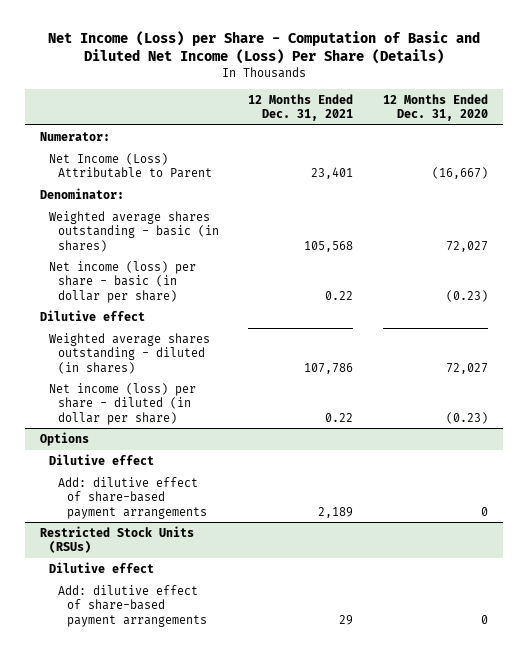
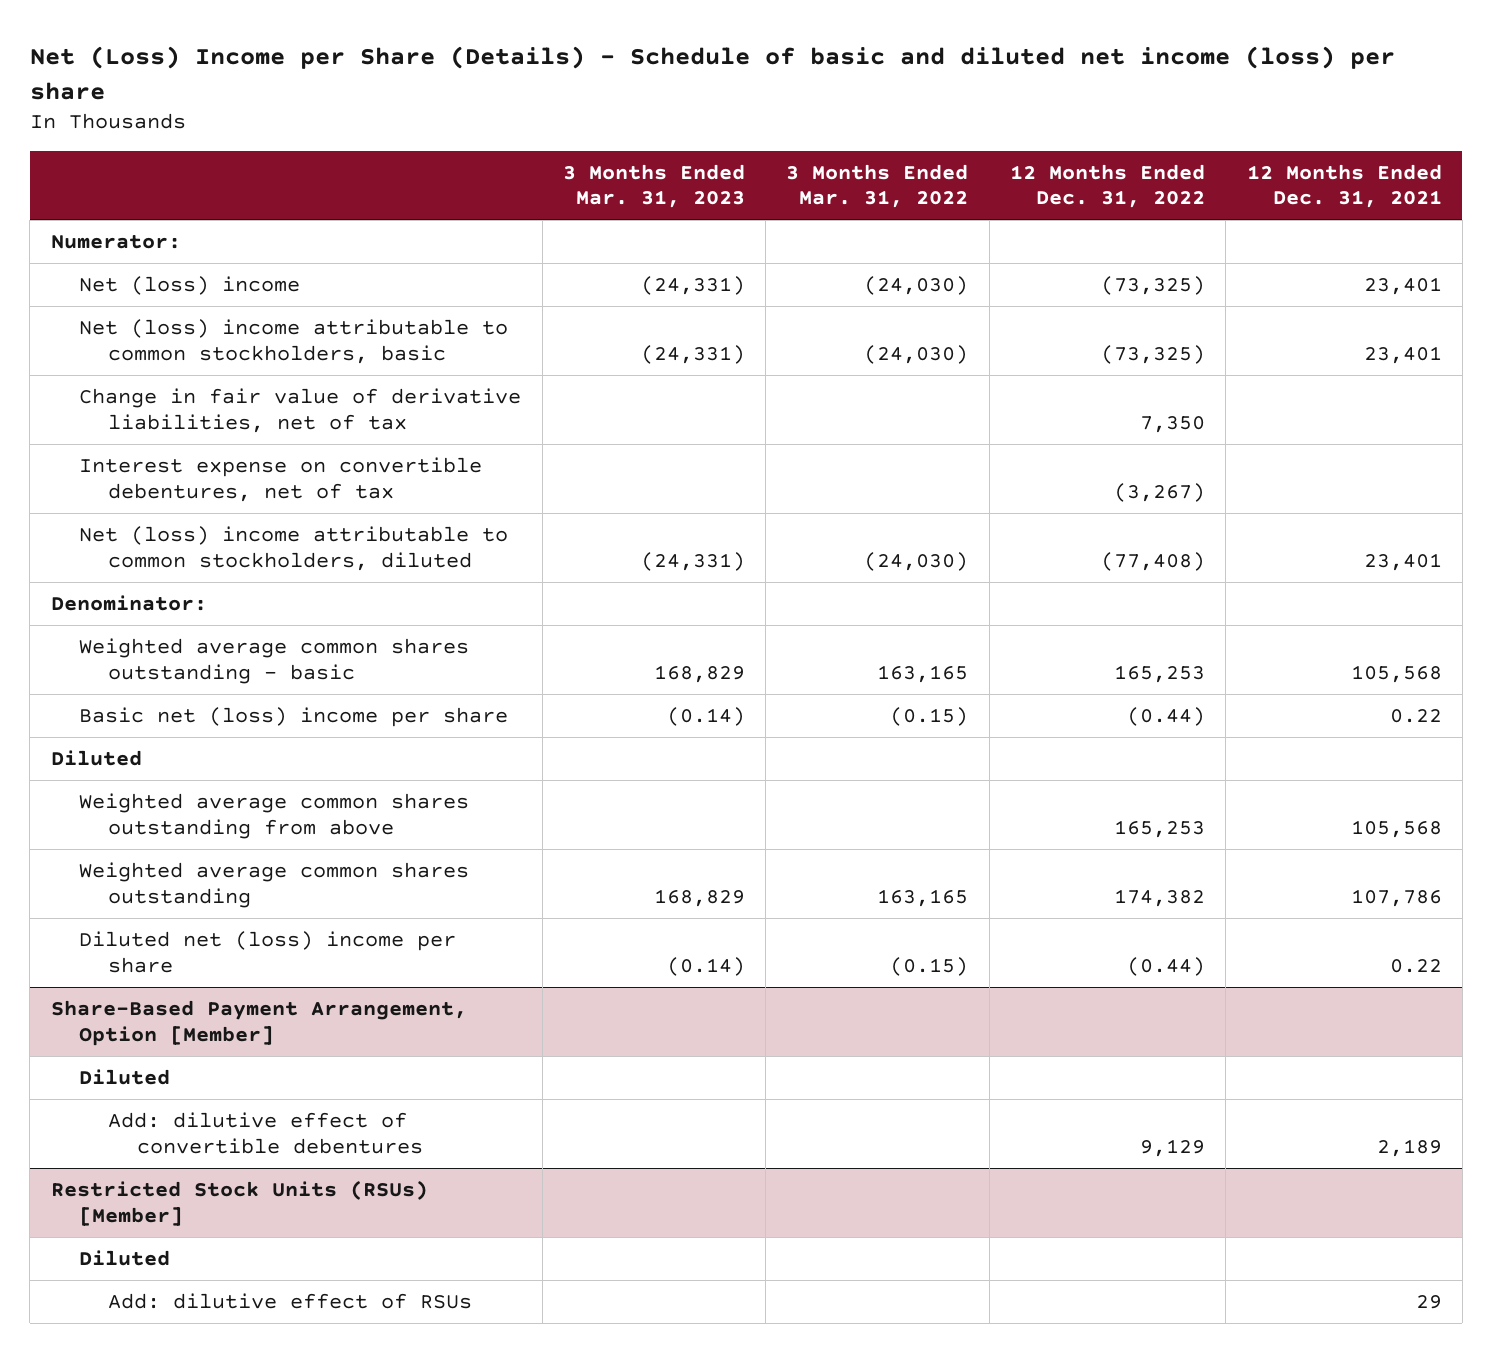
[48,31,481,65] Net Income (Loss) per Share - Computation of Basic and Diluted Net Income (Loss) Per Share (Details) -> [29,46,1395,100] Net (Loss) Income per Share (Details) - Schedule of basic and diluted net income (loss) per share
[383,93,489,122] 12 Months Ended Dec. 31, 2020 -> none
none -> [562,163,745,209] 3 Months Ended Mar. 31, 2023
none -> [786,163,969,209] 3 Months Ended Mar. 31, 2022
none -> [1010,163,1206,209] 12 Months Ended Dec. 31, 2022
[48,152,212,179] Net Income (Loss) Attributable to Parent -> [79,276,301,296] Net (loss) income
none -> [79,319,509,364] Net (loss) income attributable to common stockholders, basic
none -> [79,388,522,433] Change in fair value of derivative liabilities, net of tax
none -> [79,457,483,502] Interest expense on convertible debentures, net of tax
none -> [79,526,509,571] Net (loss) income attributable to common stockholders, diluted
[40,309,146,321] Dilutive effect -> none
[48,453,154,465] Dilutive effect -> none
[48,561,154,573] Dilutive effect -> none
[57,584,207,627] Add: dilutive effect of share-based payment arrangements -> none
[48,210,219,252] Weighted average shares outstanding - basic (in shares) -> [79,638,470,684] Weighted average common shares outstanding - basic
[48,260,196,303] Net income (loss) per share - basic (in dollar per share) -> [79,707,509,728] Basic net (loss) income per share
none -> [50,750,142,767] Diluted
none -> [79,793,470,839] Weighted average common shares outstanding from above
[48,332,210,374] Weighted average shares outstanding - diluted (in shares) -> [79,862,470,908] Weighted average common shares outstanding
[48,382,196,425] Net income (loss) per share - diluted (in dollar per share) -> [79,931,457,973] Diluted net (loss) income per share
[40,431,90,446] Options -> [50,1000,467,1046] Share-Based Payment Arrangement, Option [Member]
none -> [79,1069,171,1086] Diluted
[57,476,207,519] Add: dilutive effect of share-based payment arrangements -> [107,1112,423,1154] Add: dilutive effect of convertible debentures
[40,525,195,554] Restricted Stock Units (RSUs) -> [50,1180,428,1226] Restricted Stock Units (RSUs) [Member]
none -> [79,1250,171,1267] Diluted
none -> [107,1293,472,1310] Add: dilutive effect of RSUs

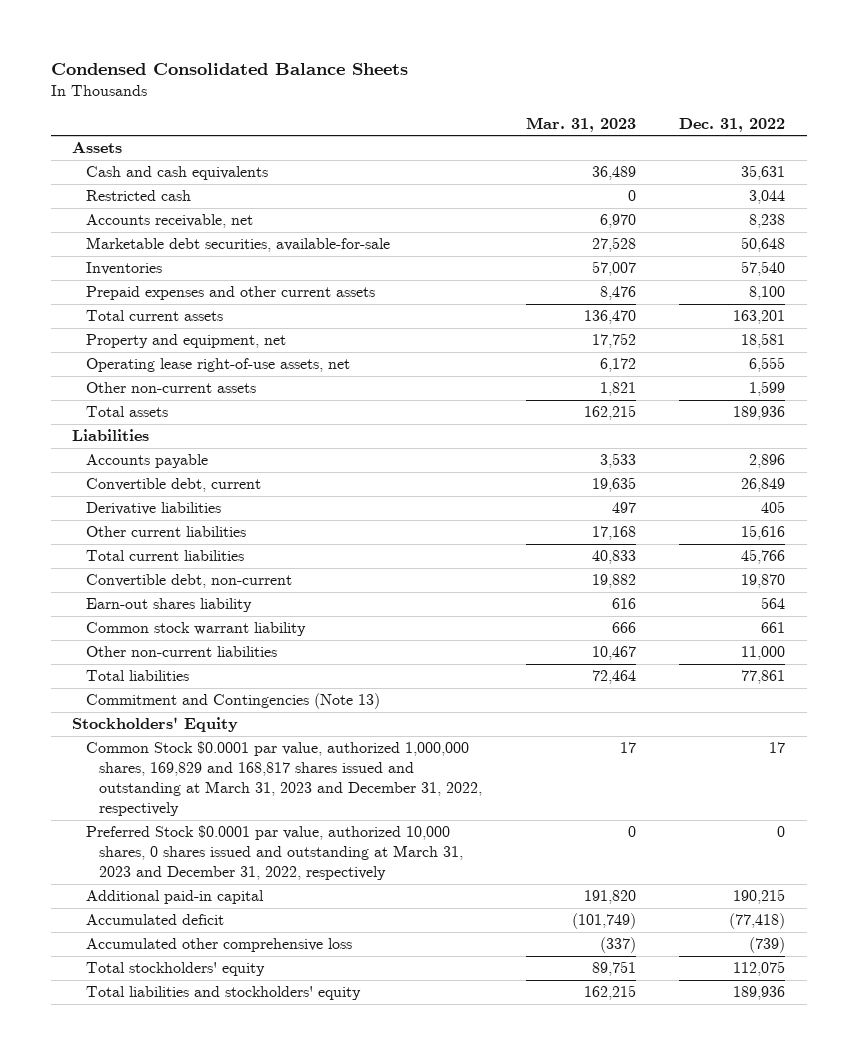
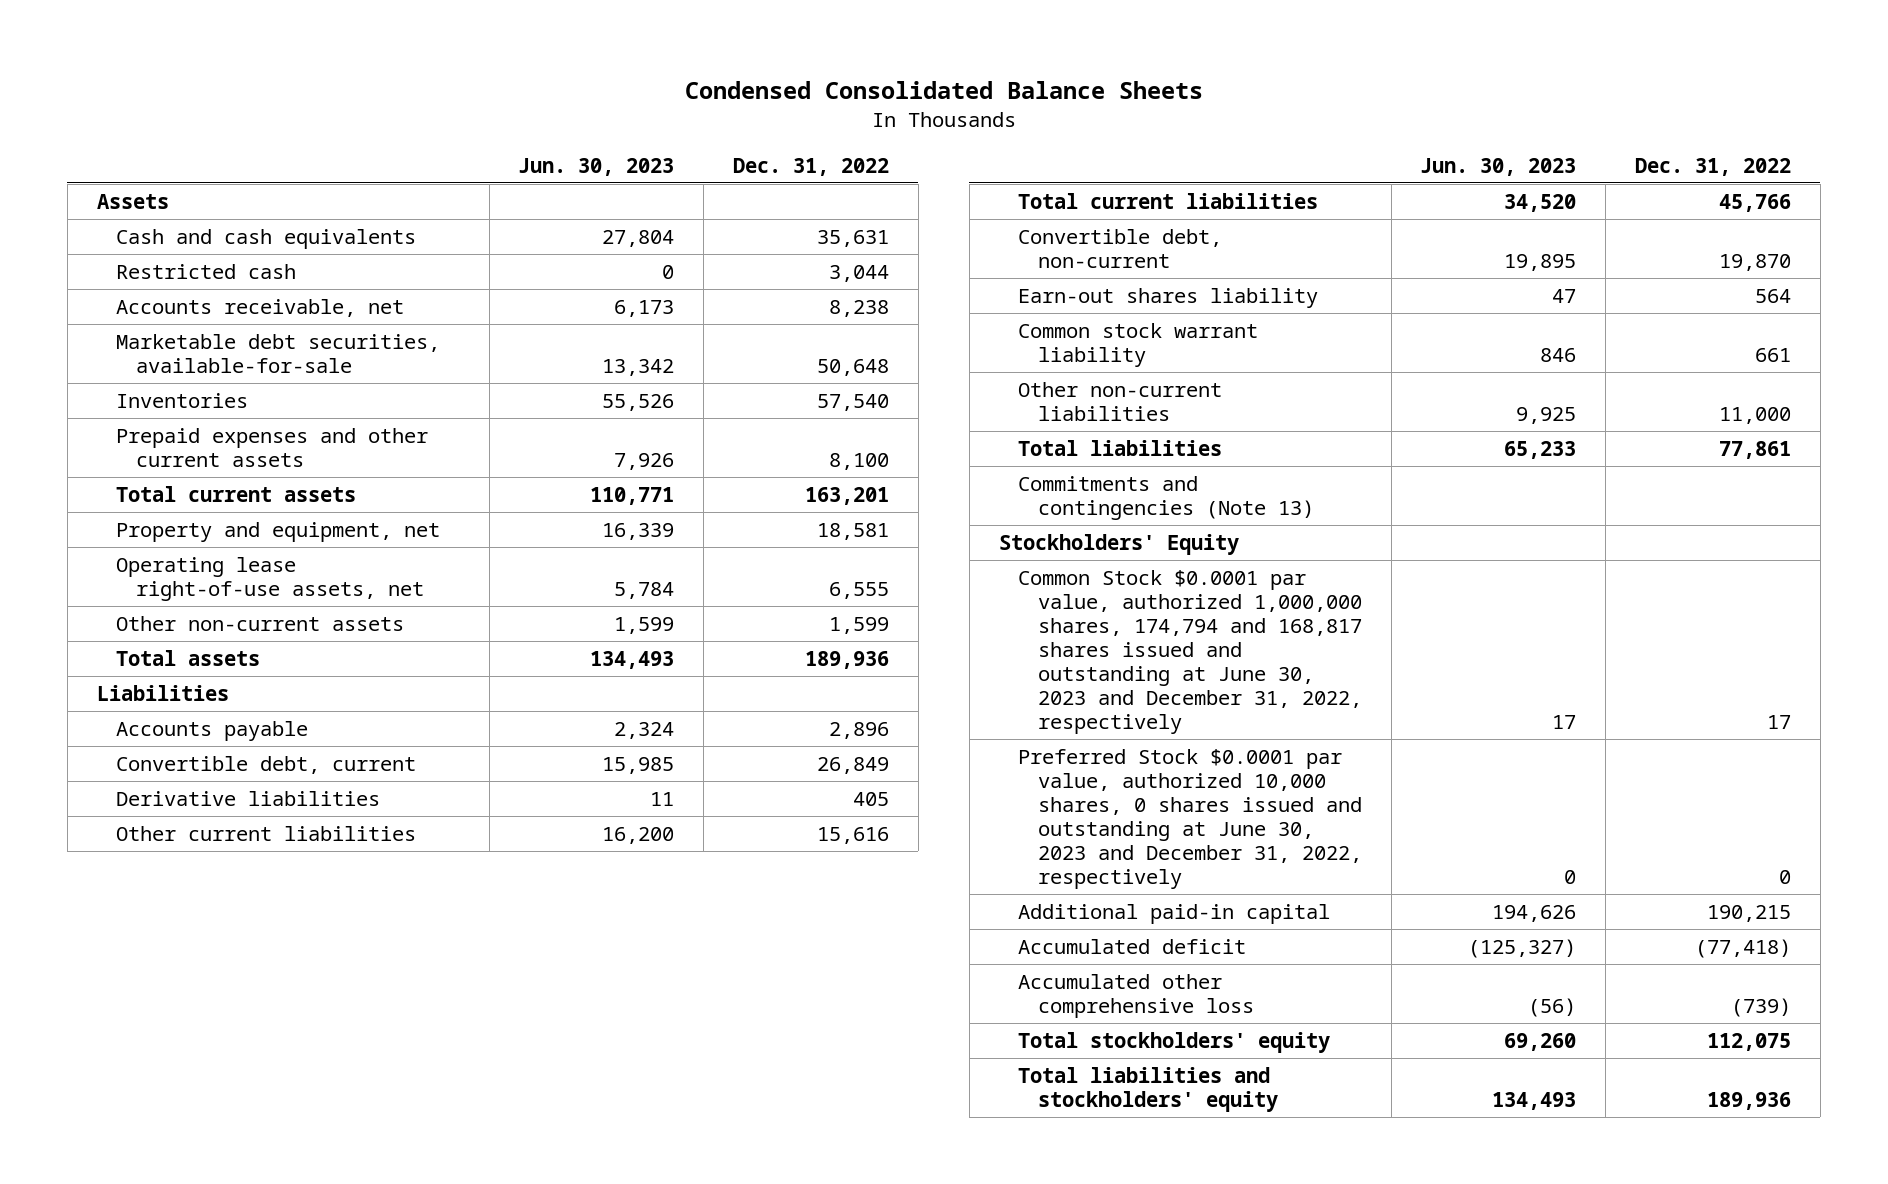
[525,116,636,132] Mar. 31, 2023 -> none
none -> [518,157,675,176] Jun. 30, 2023
[85,693,380,710] Commitment and Contingencies (Note 13) -> [1018,475,1315,520] Commitments and contingencies (Note 13)
[85,741,483,817] Common Stock $0.0001 par value, authorized 1,000,000 shares, 169,829 and 168,817 shares issued and outstanding at March 31, 2023 and December 31, 2022, respectively -> [1018,569,1363,734] Common Stock $0.0001 par value, authorized 1,000,000 shares, 174,794 and 168,817 shares issued and outstanding at June 30, 2023 and December 31, 2022, respectively
[85,825,464,881] Preferred Stock $0.0001 par value, authorized 10,000 shares, 0 shares issued and outstanding at March 31, 2023 and December 31, 2022, respectively -> [1018,748,1363,889] Preferred Stock $0.0001 par value, authorized 10,000 shares, 0 shares issued and outstanding at June 30, 2023 and December 31, 2022, respectively

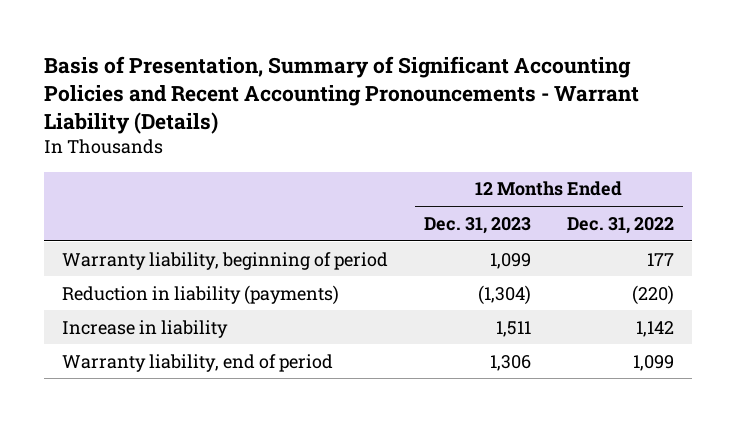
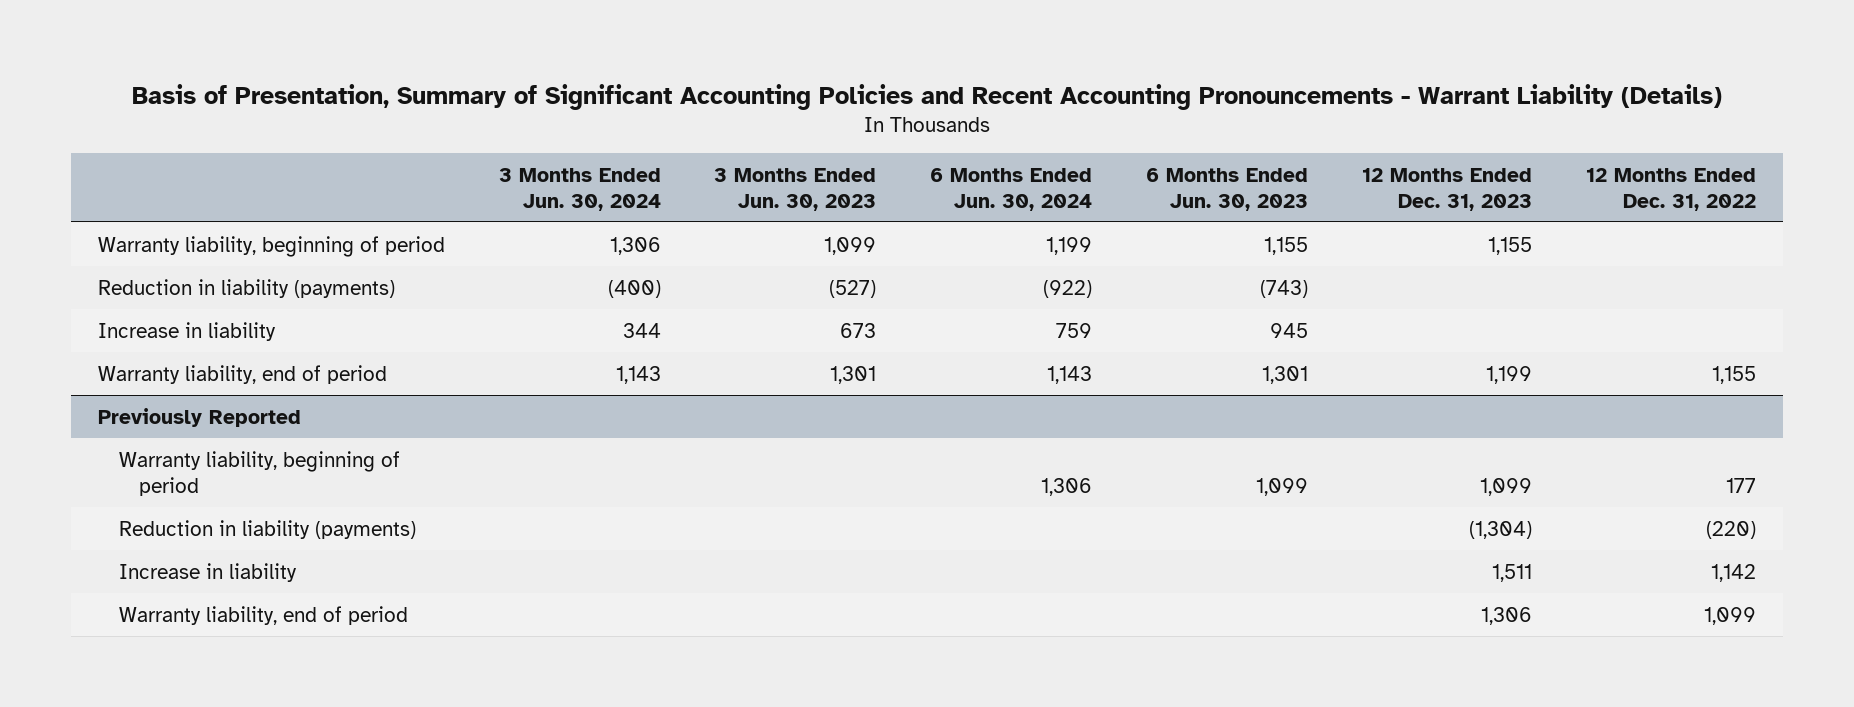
none -> [498,167,661,211] 3 Months Ended Jun. 30, 2024
none -> [714,167,877,211] 3 Months Ended Jun. 30, 2023
none -> [930,167,1093,211] 6 Months Ended Jun. 30, 2024
none -> [1146,167,1309,211] 6 Months Ended Jun. 30, 2023
none -> [97,235,445,257] Warranty liability, beginning of period
none -> [97,278,395,298] Reduction in liability (payments)
none -> [97,321,276,341] Increase in liability
none -> [97,364,387,384] Warranty liability, end of period
none -> [97,407,301,427] Previously Reported

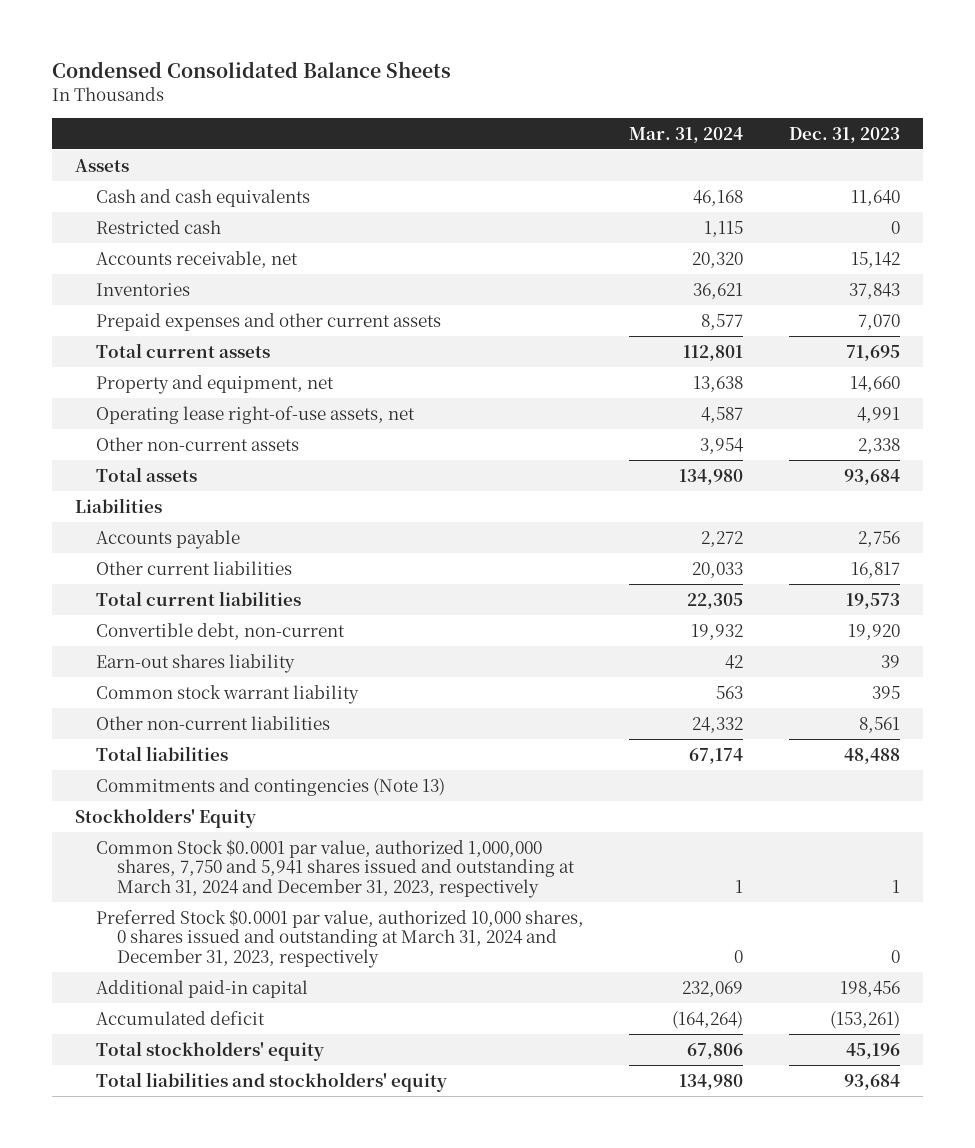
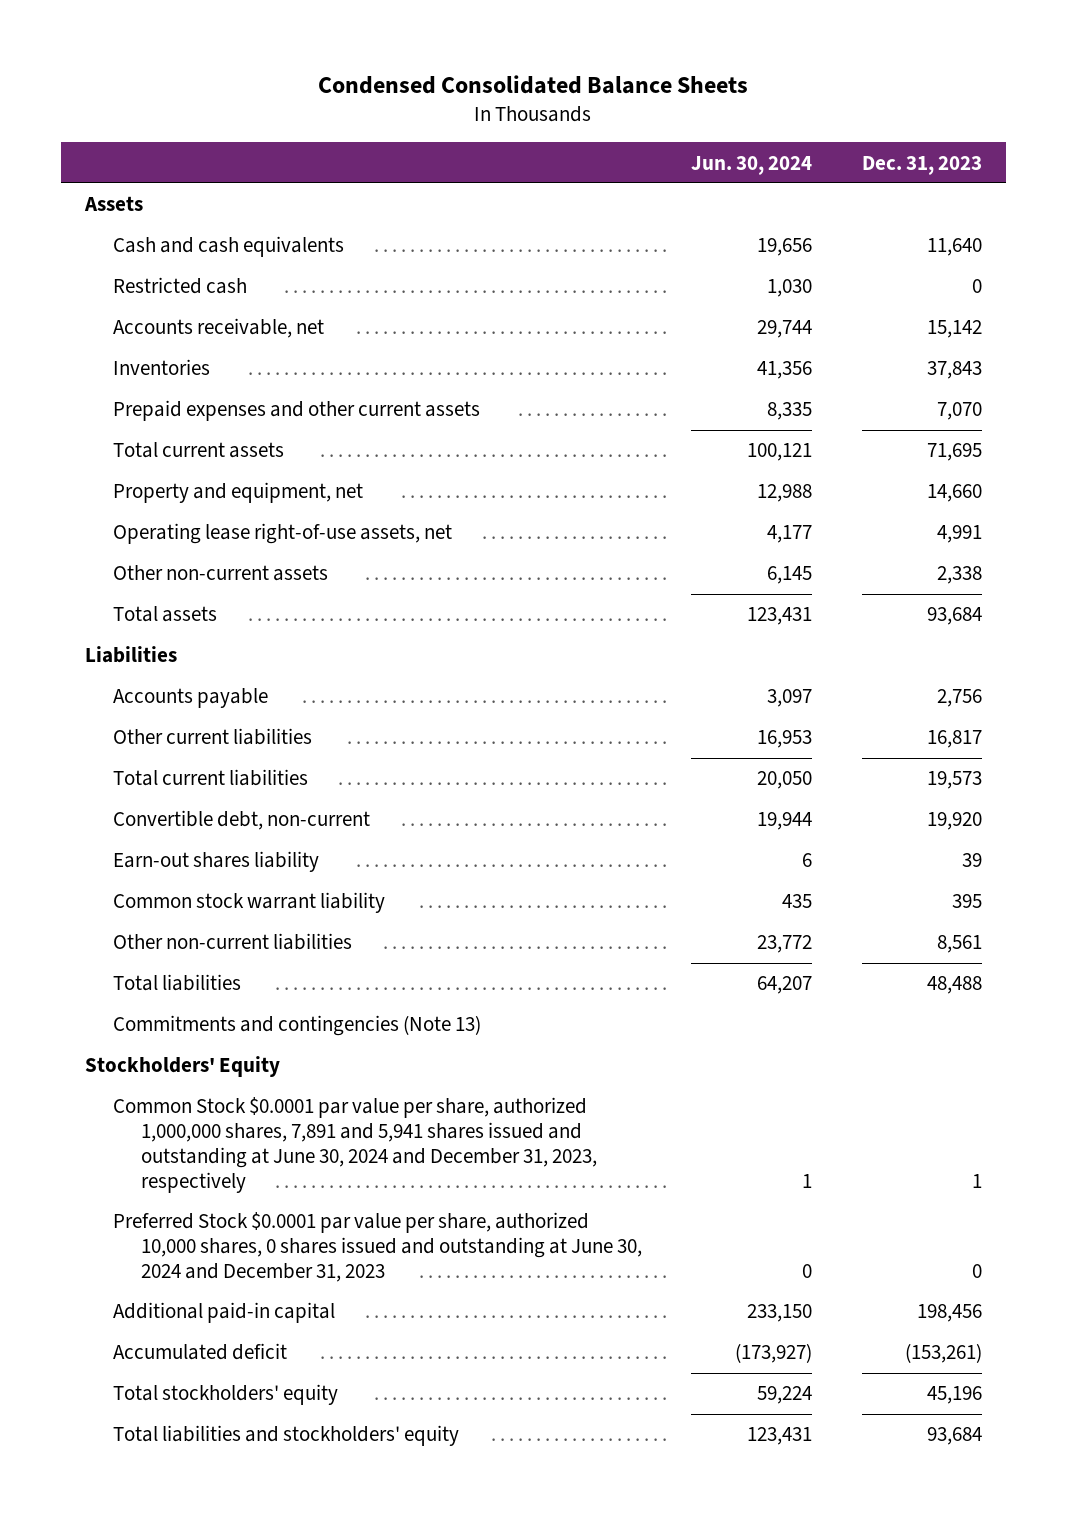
[629,126,744,143] Mar. 31, 2024 -> none
none -> [691,155,813,175] Jun. 30, 2024
[95,838,575,898] Common Stock $0.0001 par value, authorized 1,000,000 shares, 7,750 and 5,941 shares issued and outstanding at March 31, 2024 and December 31, 2023, respectively -> [113,1097,598,1193] Common Stock $0.0001 par value per share, authorized 1,000,000 shares, 7,891 and 5,941 shares issued and outstanding at June 30, 2024 and December 31, 2023, respectively
[95,908,584,968] Preferred Stock $0.0001 par value, authorized 10,000 shares, 0 shares issued and outstanding at March 31, 2024 and December 31, 2023, respectively -> [113,1212,643,1282] Preferred Stock $0.0001 par value per share, authorized 10,000 shares, 0 shares issued and outstanding at June 30, 2024 and December 31, 2023

